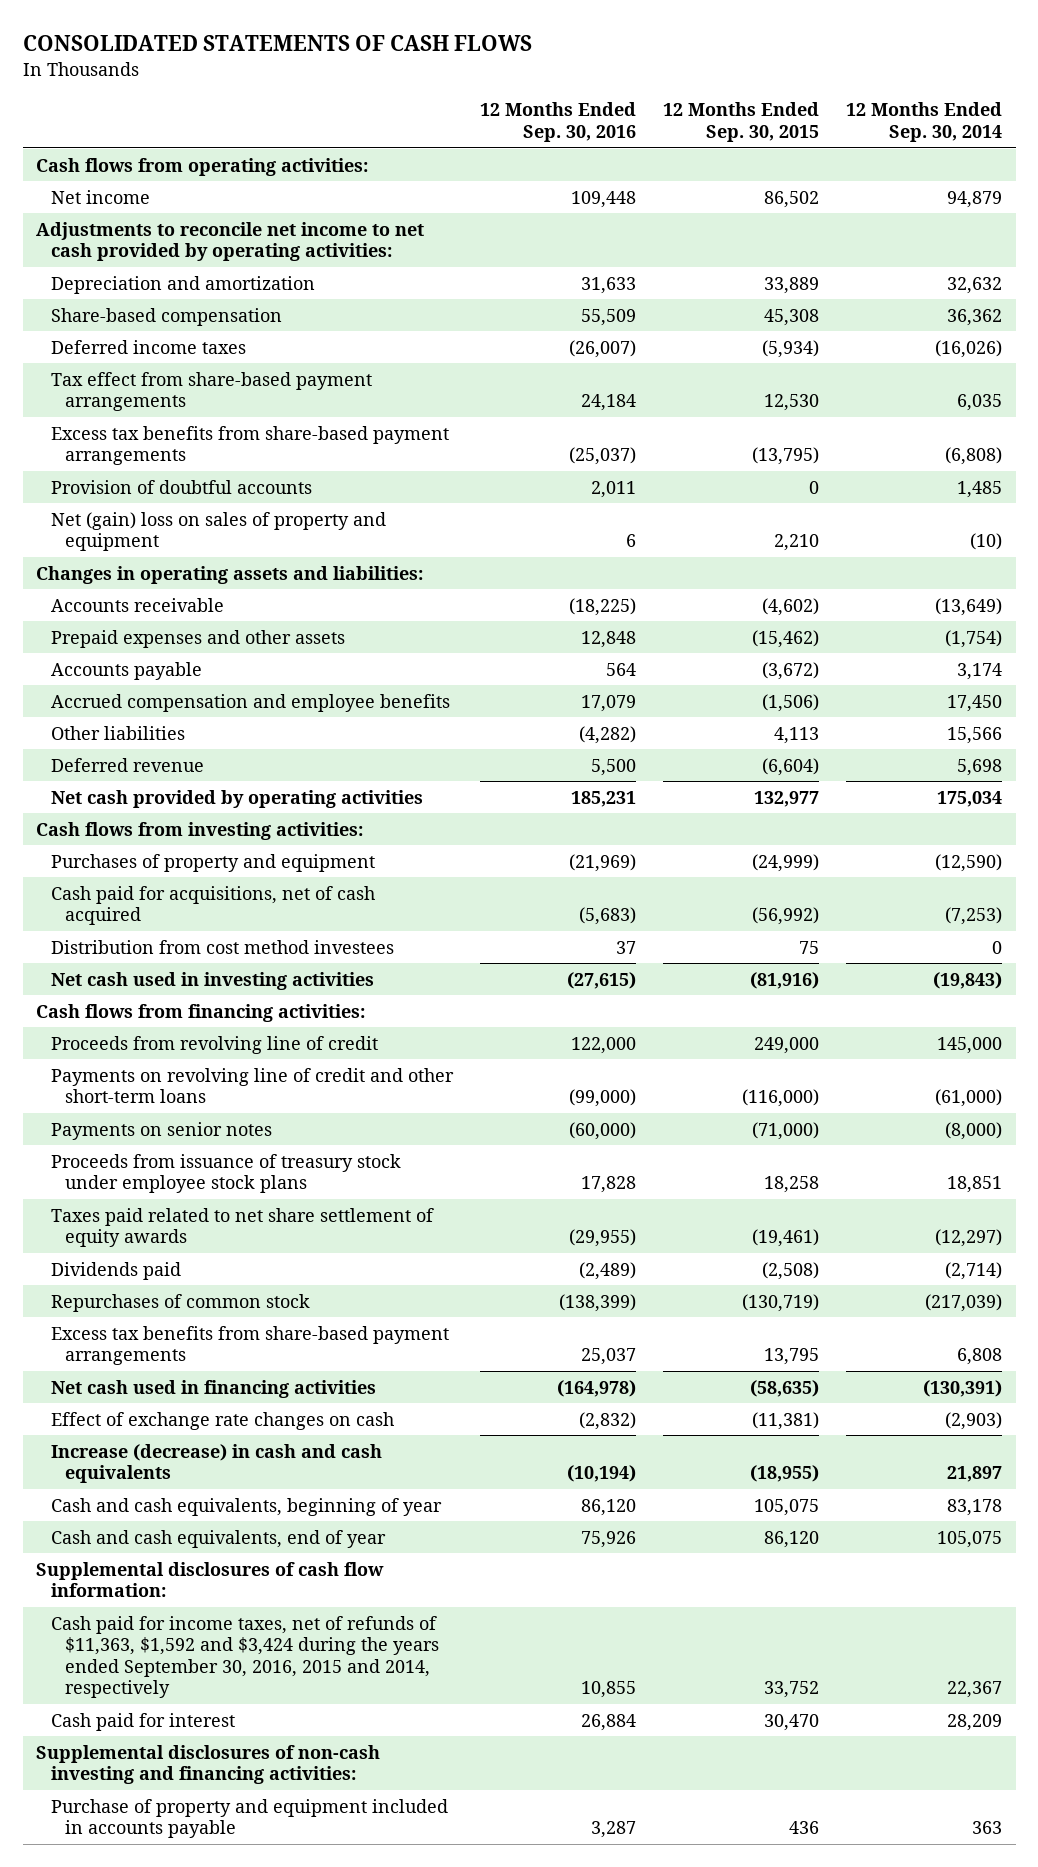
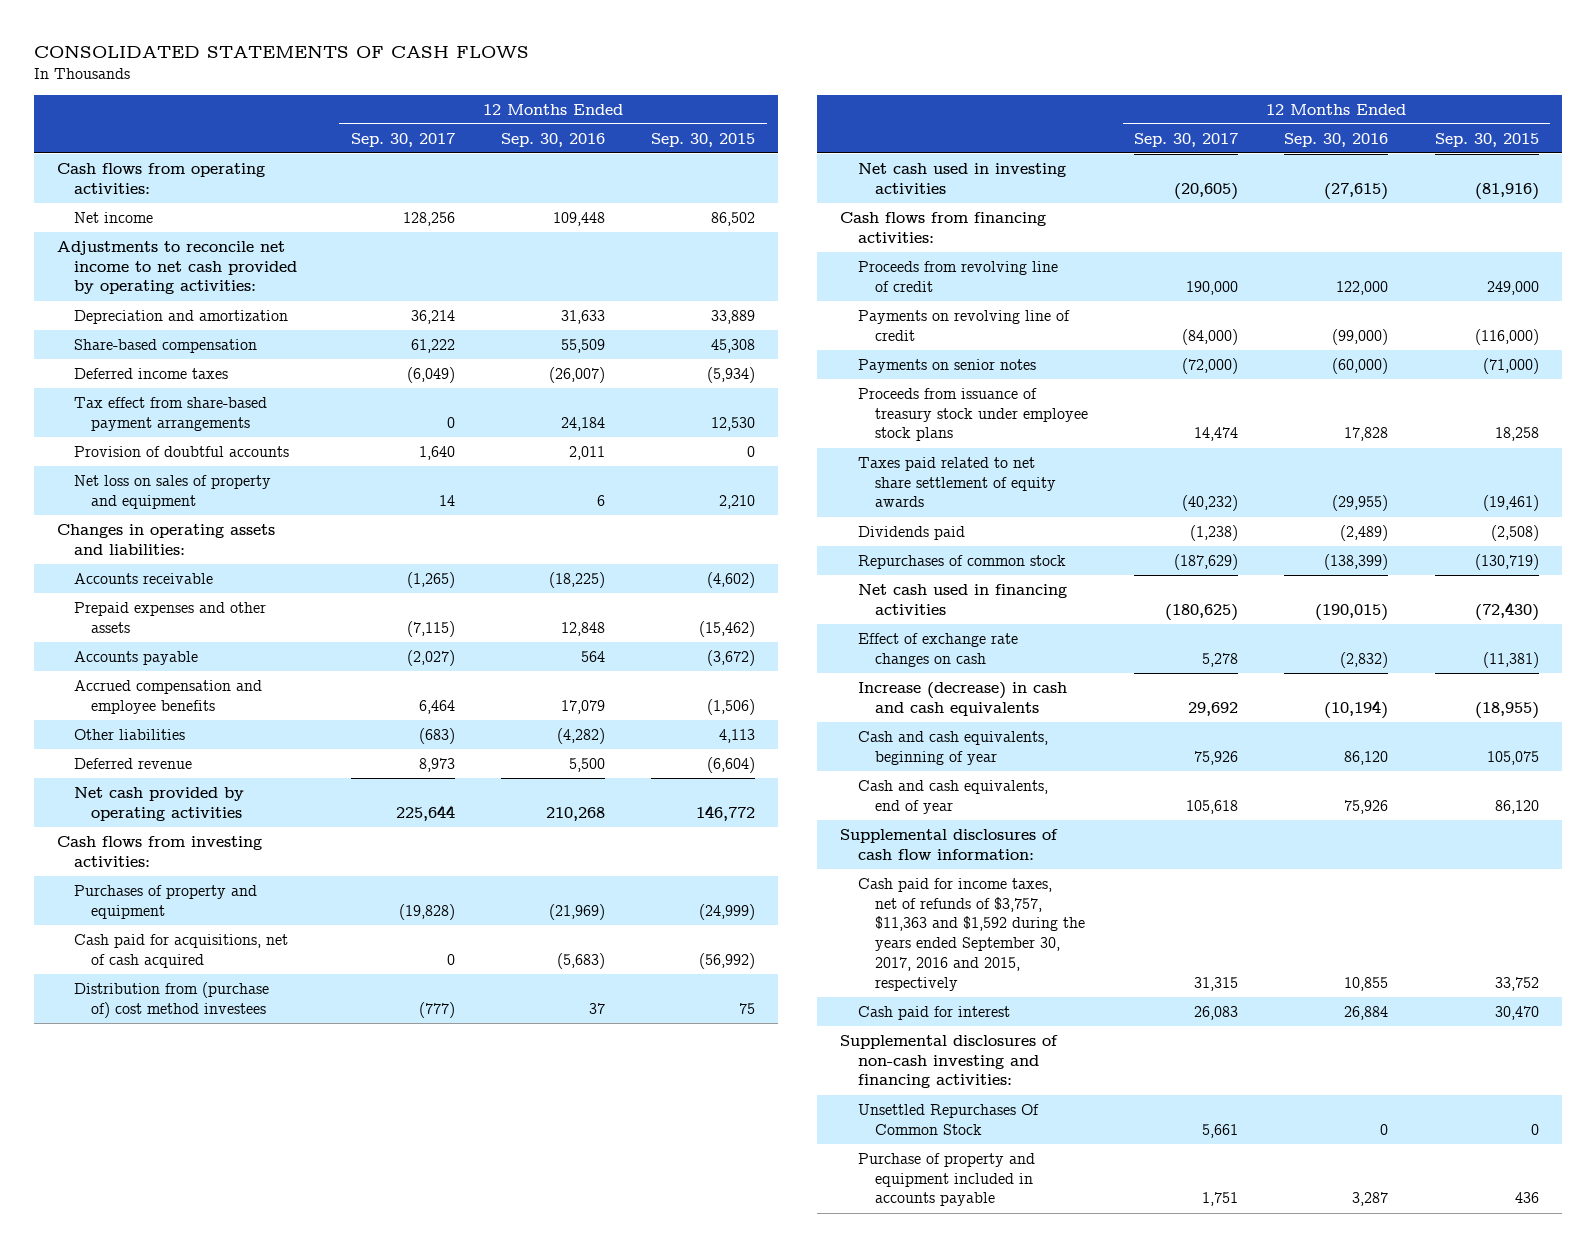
[846,102,1003,143] 12 Months Ended Sep. 30, 2014 -> none
none -> [350,132,455,147] Sep. 30, 2017
[50,425,449,466] Excess tax benefits from share-based payment arrangements -> none
[50,511,386,552] Net (gain) loss on sales of property and equipment -> [74,474,272,509] Net loss on sales of property and equipment
[570,790,636,807] 185,231 -> [545,806,605,821] 210,268
[753,790,819,807] 132,977 -> [696,804,756,821] 146,772
[50,939,394,954] Distribution from cost method investees -> [74,981,270,1018] Distribution from (purchase of) cost method investees
[50,1067,454,1104] Payments on revolving line of credit and other short-term loans -> [857,309,1070,341] Payments on revolving line of credit
[50,1325,449,1366] Excess tax benefits from share-based payment arrangements -> none
[556,1379,636,1397] (164,978) -> [1315,603,1389,621] (190,015)
[749,1379,819,1397] (58,635) -> [1474,601,1539,621] (72,430)
[50,1615,440,1699] Cash paid for income taxes, net of refunds of $11,363, $1,592 and $3,424 during the years ended September 30, 2016, 2015 and 2014, respectively -> [857,877,1085,991] Cash paid for income taxes, net of refunds of $3,757, $11,363 and $1,592 during the years ended September 30, 2017, 2016 and 2015, respectively
none -> [857,1103,1039,1135] Unsettled Repurchases Of Common Stock

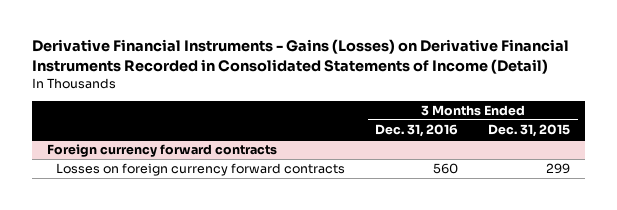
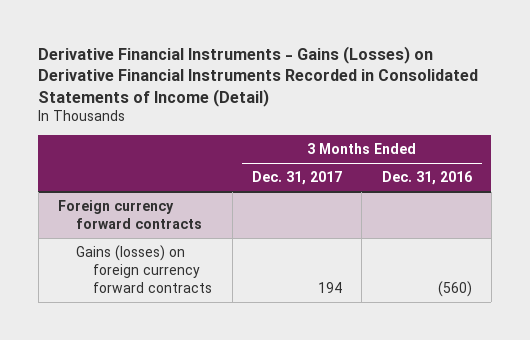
[488,124,571,138] Dec. 31, 2015 -> none
none -> [251,171,342,186] Dec. 31, 2017
[56,163,346,177] Losses on foreign currency forward contracts -> [75,244,213,293] Gains (losses) on foreign currency forward contracts
[433,163,459,175] 560 -> [437,280,472,297] (560)

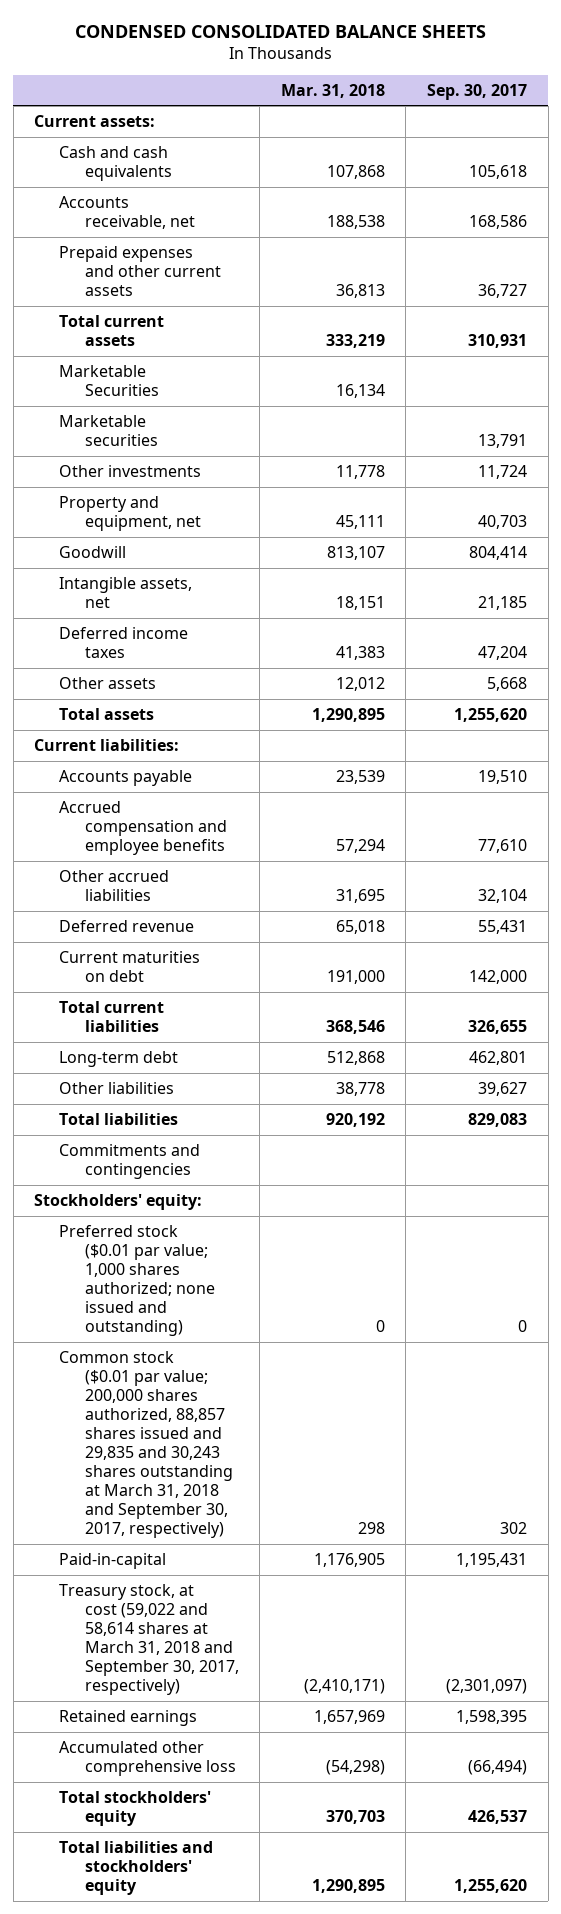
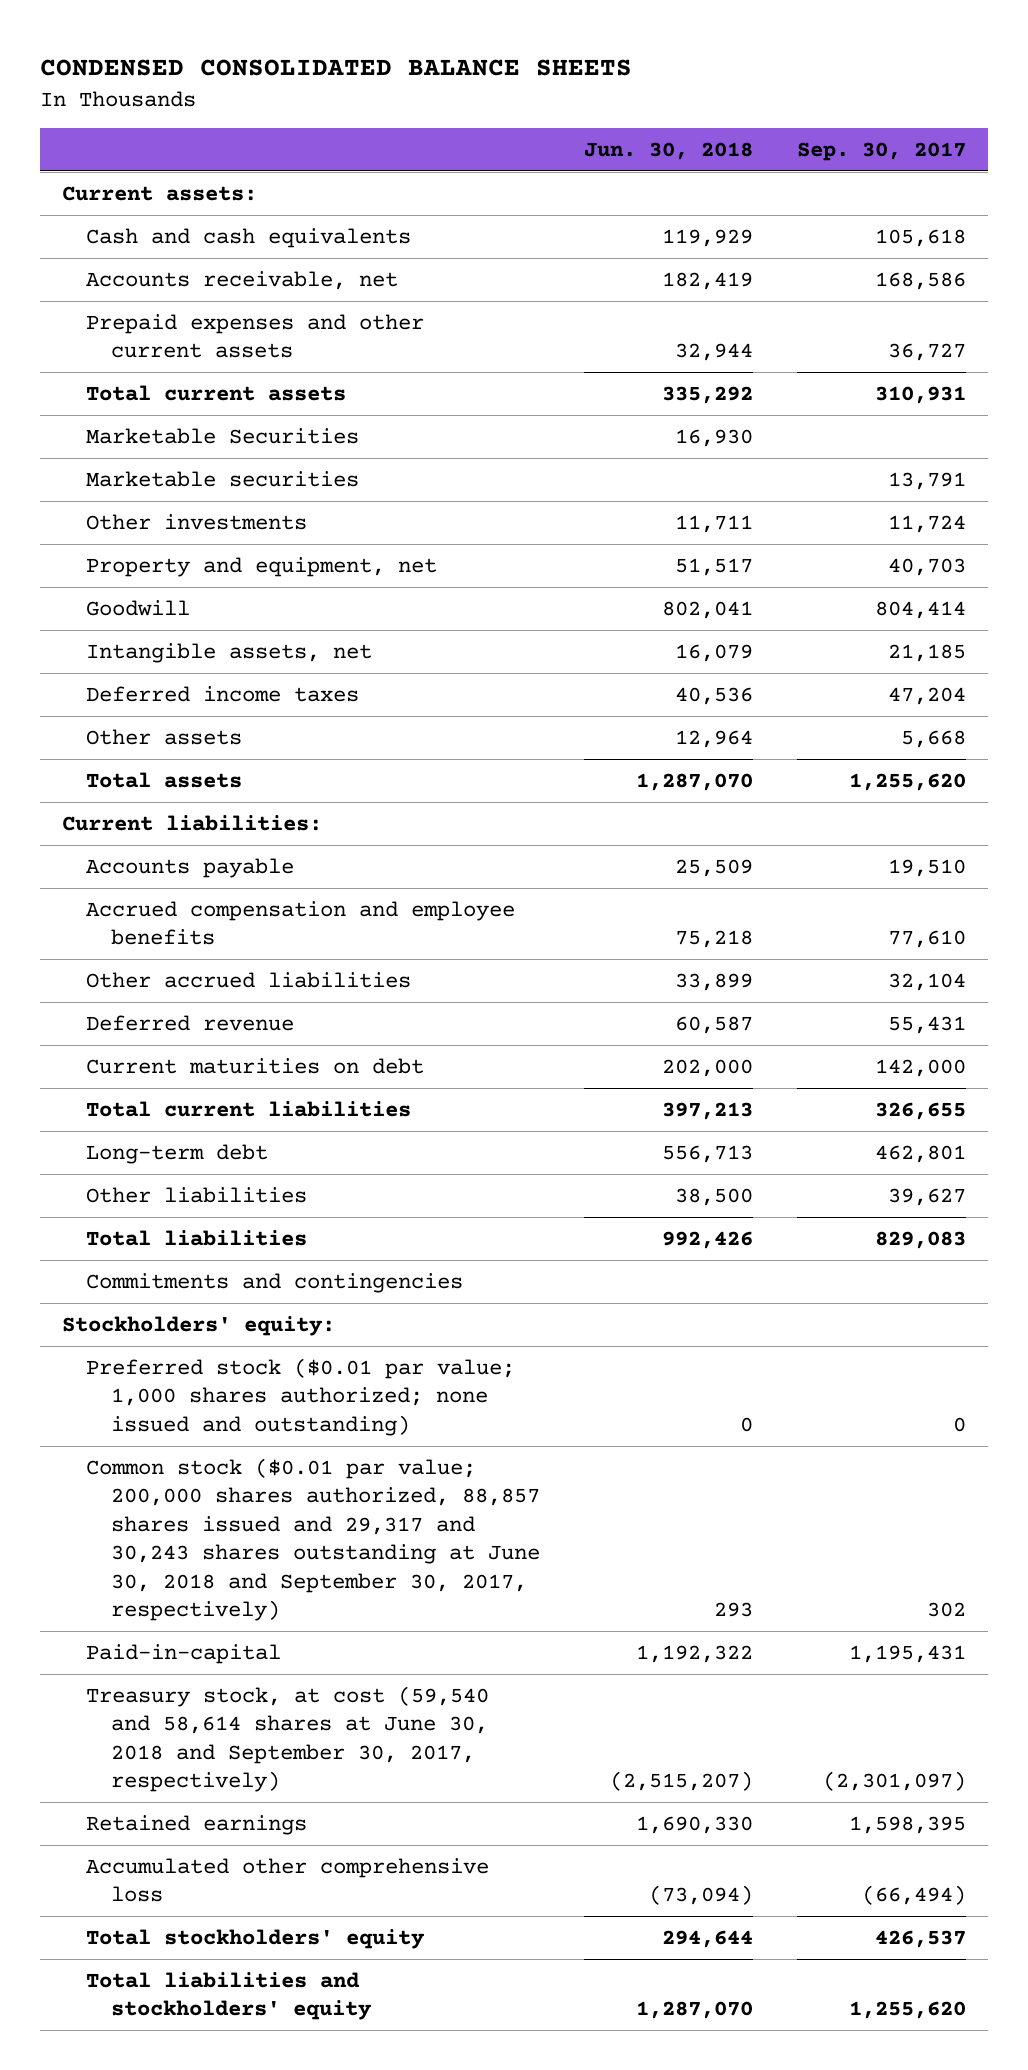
[280,83,385,98] Mar. 31, 2018 -> none
none -> [583,142,753,161] Jun. 30, 2018
[59,1350,233,1538] Common stock ($0.01 par value; 200,000 shares authorized, 88,857 shares issued and 29,835 and 30,243 shares outstanding at March 31, 2018 and September 30, 2017, respectively) -> [86,1457,540,1622] Common stock ($0.01 par value; 200,000 shares authorized, 88,857 shares issued and 29,317 and 30,243 shares outstanding at June 30, 2018 and September 30, 2017, respectively)
[59,1583,239,1695] Treasury stock, at cost (59,022 and 58,614 shares at March 31, 2018 and September 30, 2017, respectively) -> [86,1685,490,1793] Treasury stock, at cost (59,540 and 58,614 shares at June 30, 2018 and September 30, 2017, respectively)

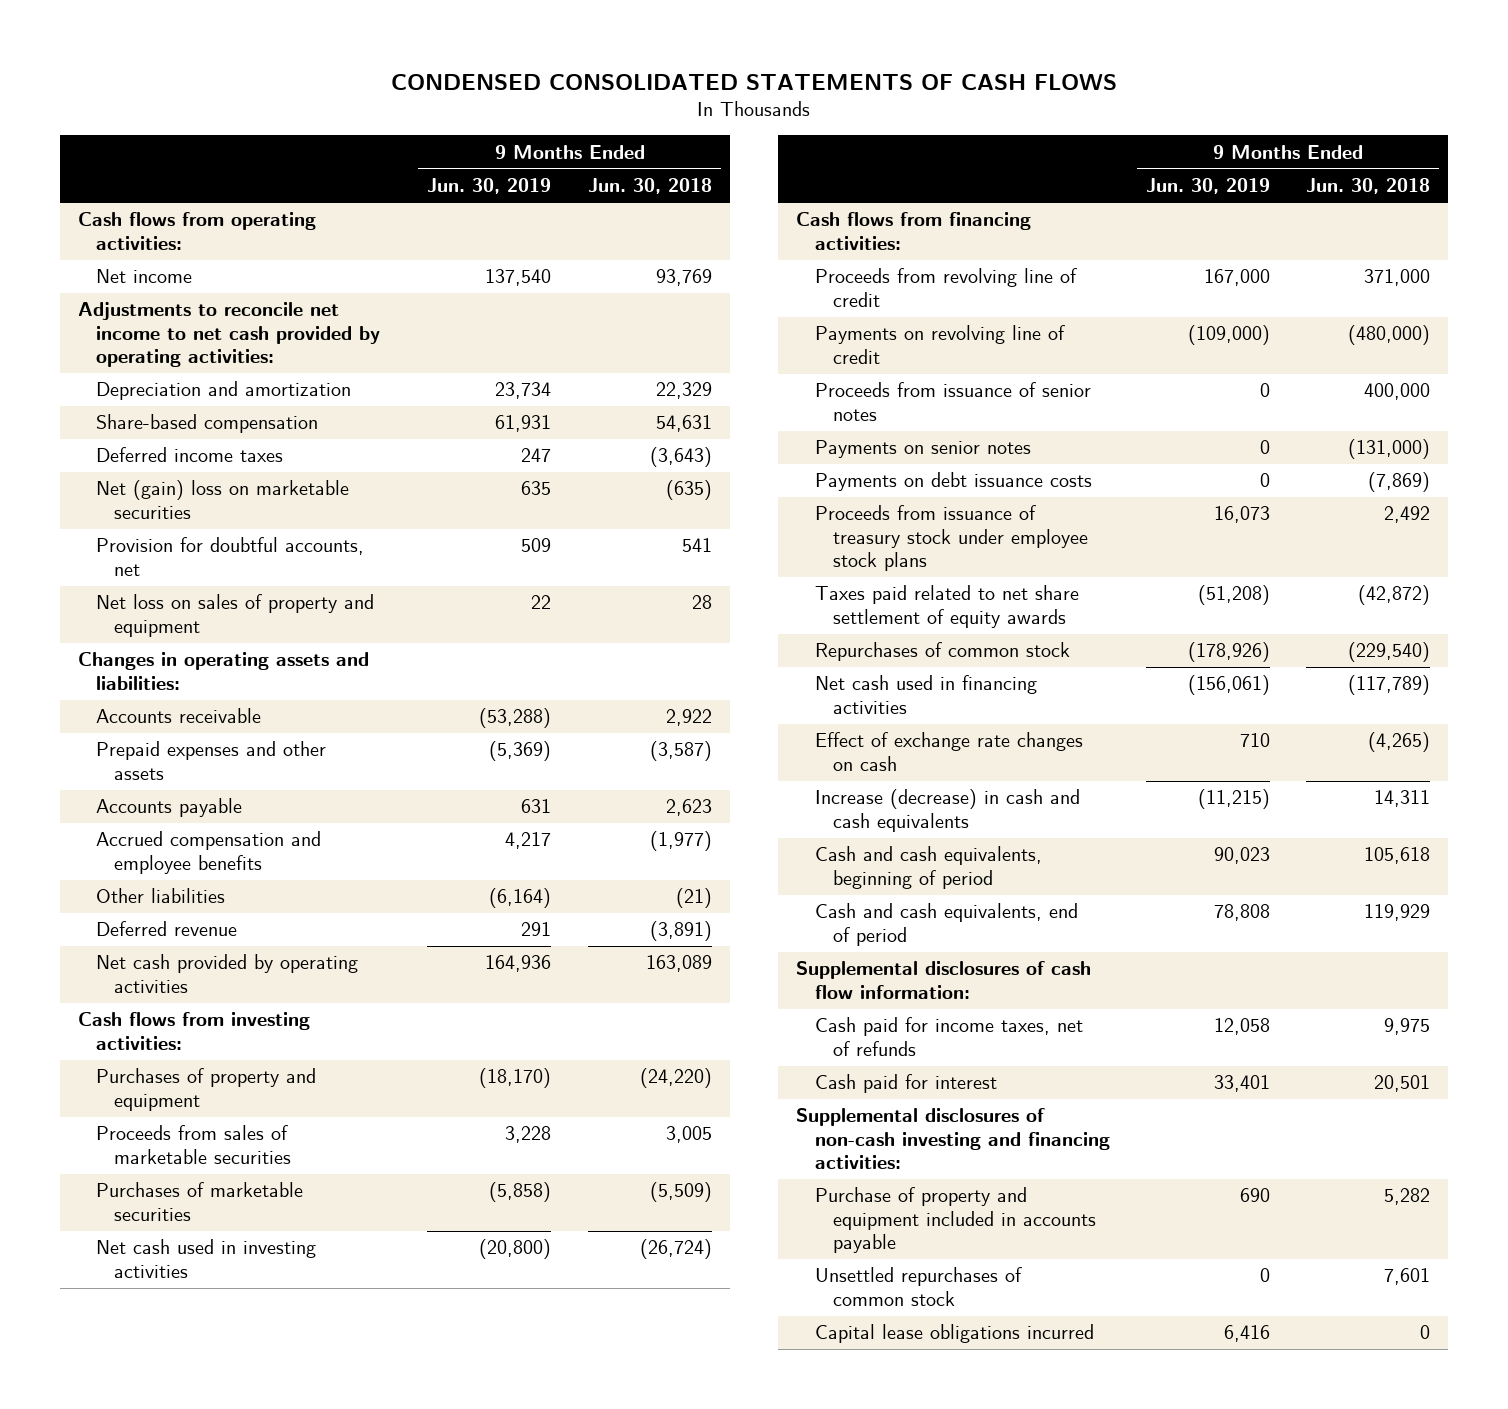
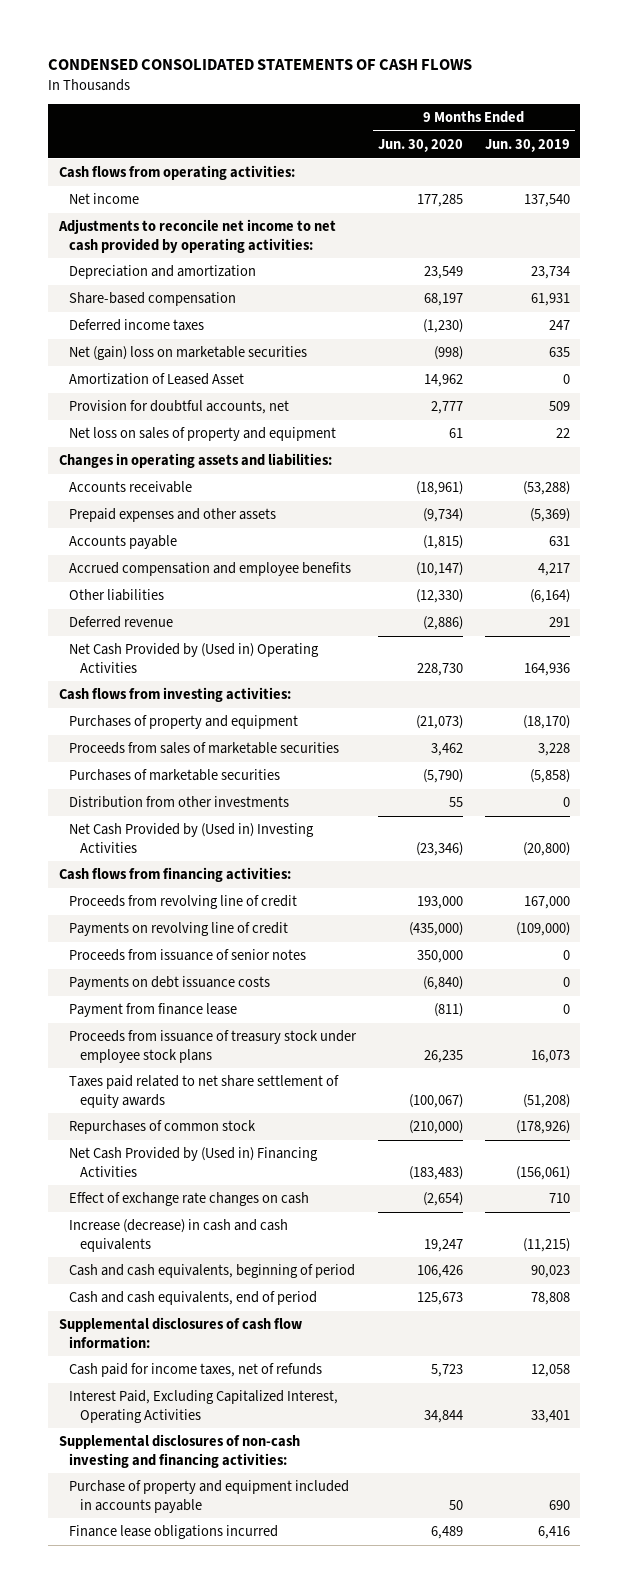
[587,178,712,195] Jun. 30, 2018 -> none
none -> [377,139,463,153] Jun. 30, 2020
none -> [69,373,245,386] Amortization of Leased Asset
[96,954,359,993] Net cash provided by operating activities -> [69,643,320,673] Net Cash Provided by (Used in) Operating Activities
none -> [69,796,290,809] Distribution from other investments
[96,1239,317,1278] Net cash used in investing activities -> [69,823,315,853] Net Cash Provided by (Used in) Investing Activities
[814,440,1031,459] Payments on senior notes -> none
none -> [69,1003,238,1018] Payment from finance lease
[814,675,1037,714] Net cash used in financing activities -> [69,1147,319,1177] Net Cash Provided by (Used in) Financing Activities
[814,1074,997,1094] Cash paid for interest -> [69,1390,339,1423] Interest Paid, Excluding Capitalized Interest, Operating Activities
[814,1267,1022,1306] Unsettled repurchases of common stock -> none
[814,1324,1094,1344] Capital lease obligations incurred -> [69,1525,279,1540] Finance lease obligations incurred

